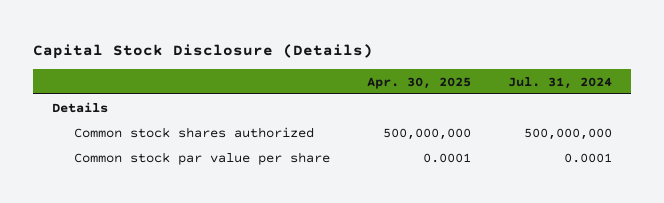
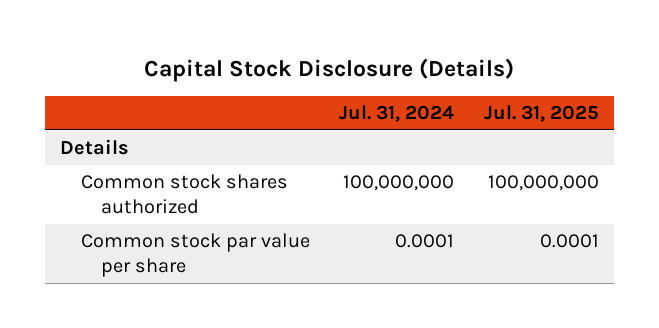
[366,76,471,89] Apr. 30, 2025 -> none
none -> [483,104,599,122] Jul. 31, 2025
[524,127,613,140] 500,000,000 -> [343,175,455,192] 100,000,000

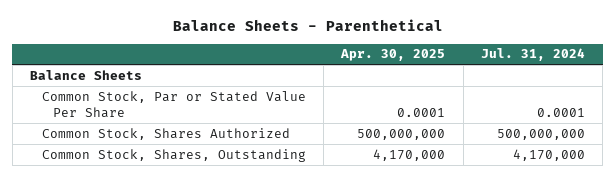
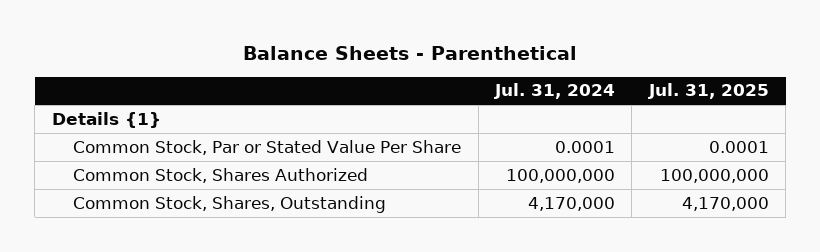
[340,49,446,62] Apr. 30, 2025 -> none
none -> [647,83,769,100] Jul. 31, 2025
[30,69,143,80] Balance Sheets -> [51,111,161,128] Details {1}
[496,128,585,140] 500,000,000 -> [506,168,616,183] 100,000,000

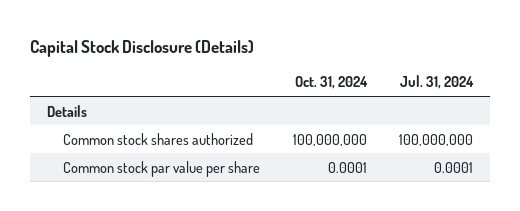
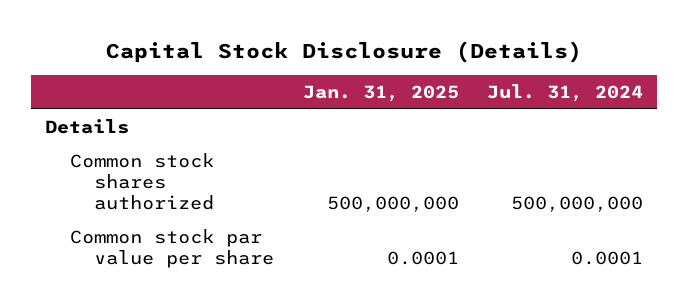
[294,76,368,90] Oct. 31, 2024 -> none
none -> [302,85,459,103] Jan. 31, 2025
[399,133,474,146] 100,000,000 -> [510,195,643,212] 500,000,000

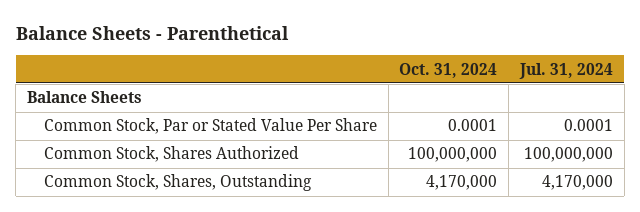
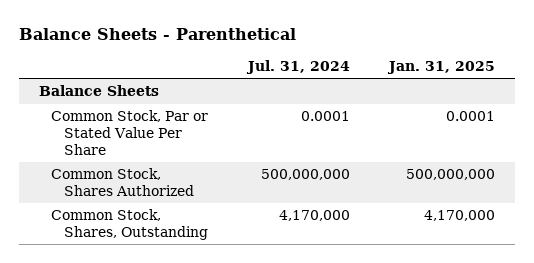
[399,62,498,78] Oct. 31, 2024 -> none
none -> [386,60,495,74] Jan. 31, 2025
[523,147,613,163] 100,000,000 -> [260,169,350,181] 500,000,000

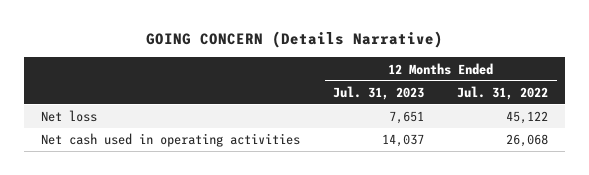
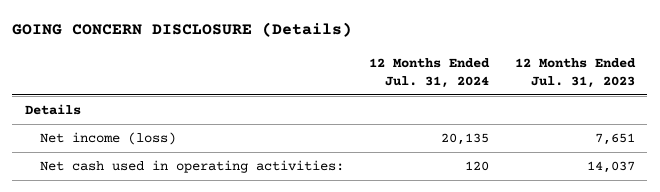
[145,31,443,49] GOING CONCERN (Details Narrative) -> [12,22,353,38] GOING CONCERN DISCLOSURE (Details)
[457,85,549,100] Jul. 31, 2022 -> none
none -> [369,57,491,88] 12 Months Ended Jul. 31, 2024
none -> [25,104,82,116] Details
[40,110,97,123] Net loss -> [39,132,176,146] Net income (loss)
[40,133,300,148] Net cash used in operating activities -> [39,160,344,174] Net cash used in operating activities:

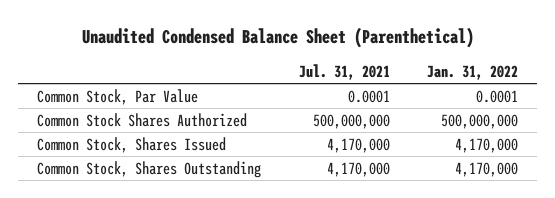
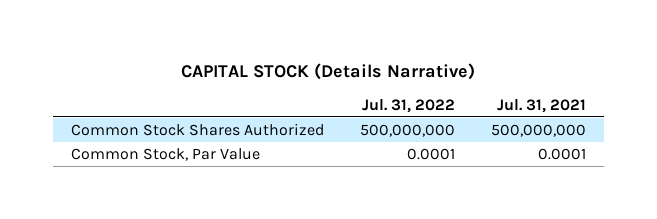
[81,26,474,48] Unaudited Condensed Balance Sheet (Parenthetical) -> [181,63,476,81] CAPITAL STOCK (Details Narrative)
[427,64,519,80] Jan. 31, 2022 -> none
none -> [361,98,455,113] Jul. 31, 2022
[36,136,226,153] Common Stock, Shares Issued -> none
[36,160,261,178] Common Stock, Shares Outstanding -> none
[36,88,198,105] Common Stock, Par Value -> [70,147,260,161] Common Stock, Par Value

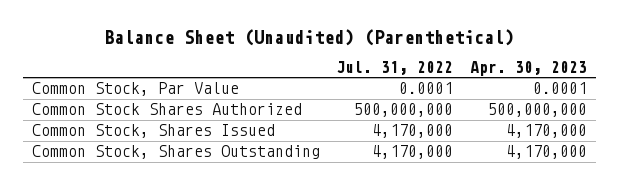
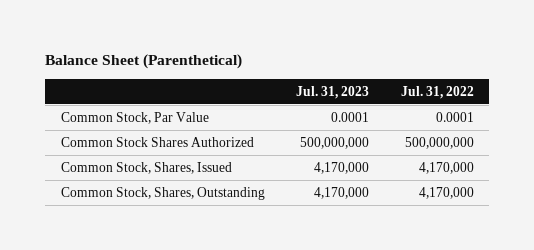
[104,28,515,46] Balance Sheet (Unaudited) (Parenthetical) -> [44,54,242,70] Balance Sheet (Parenthetical)
[470,60,588,76] Apr. 30, 2023 -> none
none -> [296,85,370,99] Jul. 31, 2023
[31,124,275,139] Common Stock, Shares Issued -> [60,161,232,174] Common Stock, Shares, Issued
[31,145,320,160] Common Stock, Shares Outstanding -> [60,186,265,200] Common Stock, Shares, Outstanding

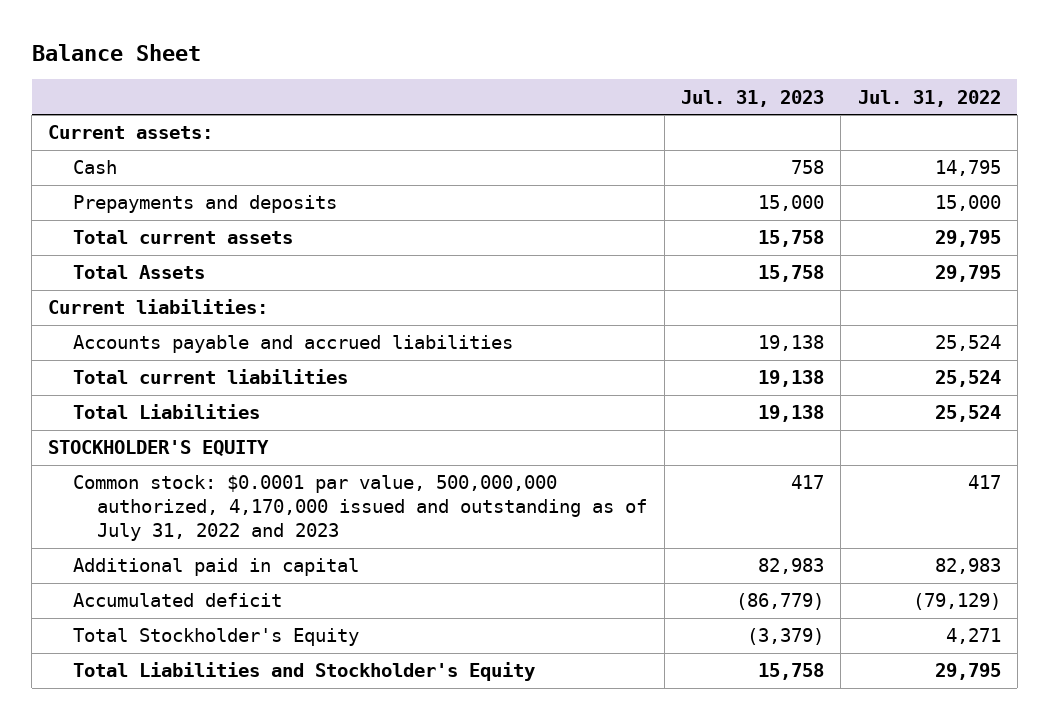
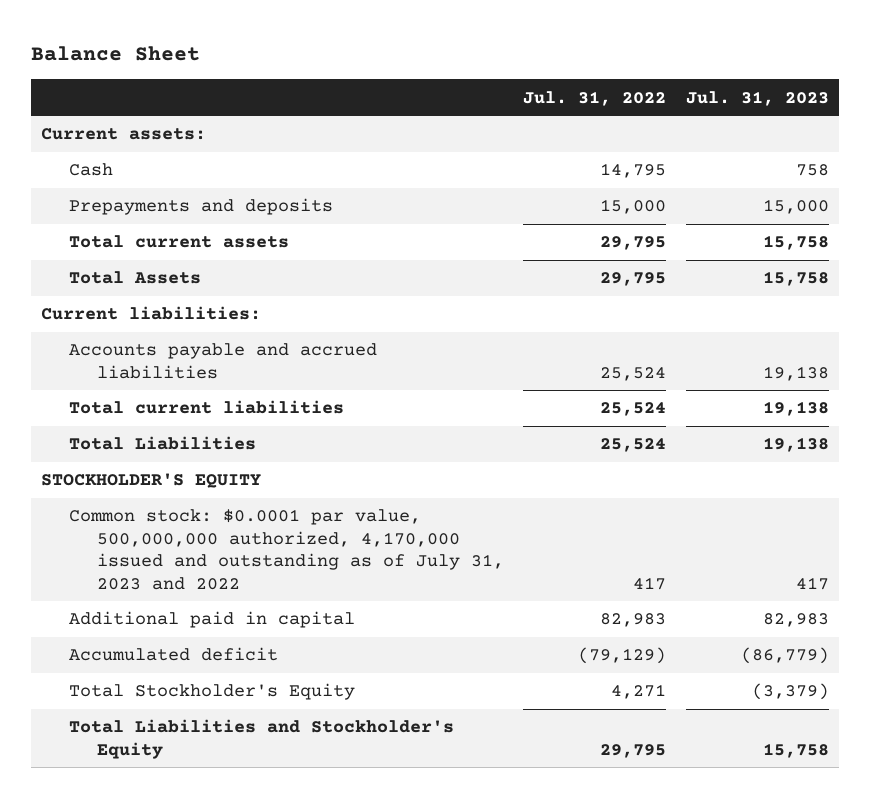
[72,475,648,541] Common stock: $0.0001 par value, 500,000,000 authorized, 4,170,000 issued and outstanding as of July 31, 2022 and 2023 -> [68,509,504,590] Common stock: $0.0001 par value, 500,000,000 authorized, 4,170,000 issued and outstanding as of July 31, 2023 and 2022

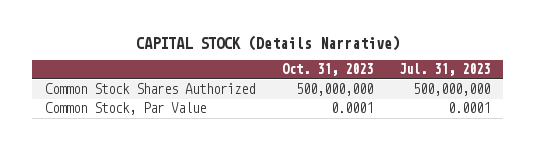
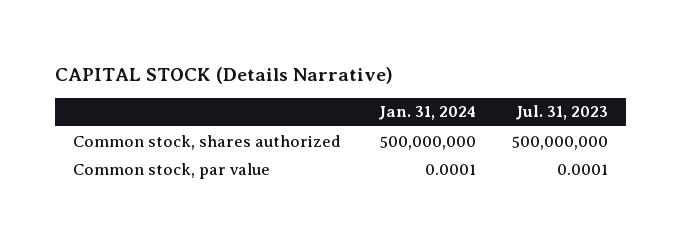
[281,63,373,77] Oct. 31, 2023 -> none
none -> [377,106,476,121] Jan. 31, 2024
[45,83,256,95] Common Stock Shares Authorized -> [73,134,342,150] Common stock, shares authorized
[45,102,207,116] Common Stock, Par Value -> [73,162,271,179] Common stock, par value

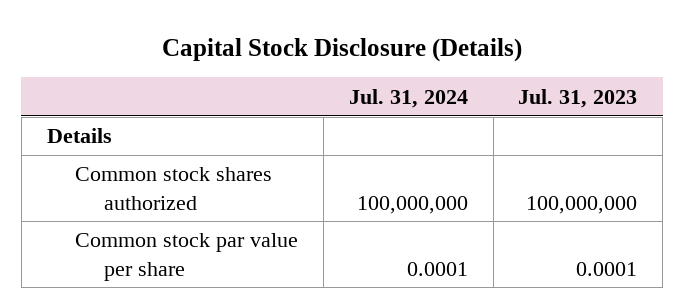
[55,67,394,85] CAPITAL STOCK (Details Narrative) -> [162,37,523,62] Capital Stock Disclosure (Details)
[377,106,476,121] Jan. 31, 2024 -> none
none -> [348,88,468,108] Jul. 31, 2024
none -> [46,128,112,144] Details
[73,134,342,150] Common stock, shares authorized -> [75,167,273,210] Common stock shares authorized
[512,135,609,150] 500,000,000 -> [526,195,638,214] 100,000,000
[73,162,271,179] Common stock, par value -> [75,233,299,281] Common stock par value per share

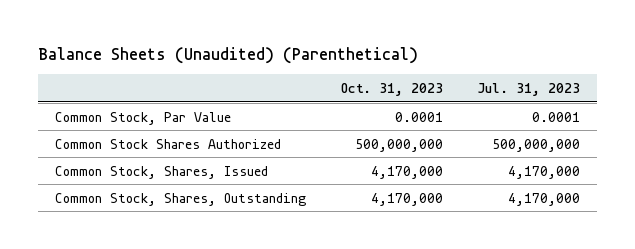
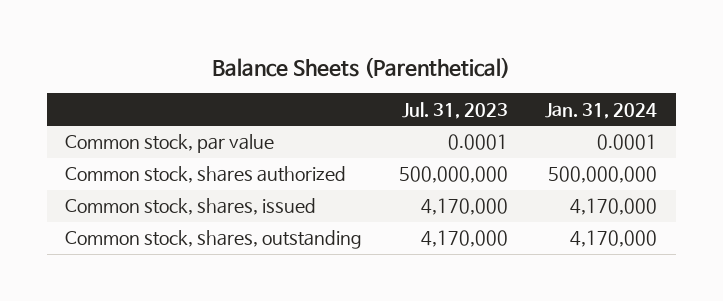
[38,47,419,65] Balance Sheets (Unaudited) (Parenthetical) -> [212,57,511,79] Balance Sheets (Parenthetical)
[340,83,443,97] Oct. 31, 2023 -> none
none -> [545,102,658,119] Jan. 31, 2024
[55,111,232,125] Common Stock, Par Value -> [65,134,275,154] Common stock, par value
[55,138,282,149] Common Stock Shares Authorized -> [65,166,347,184] Common stock, shares authorized
[55,165,269,179] Common Stock, Shares, Issued -> [65,198,317,216] Common stock, shares, issued
[55,192,307,206] Common Stock, Shares, Outstanding -> [65,230,363,250] Common stock, shares, outstanding

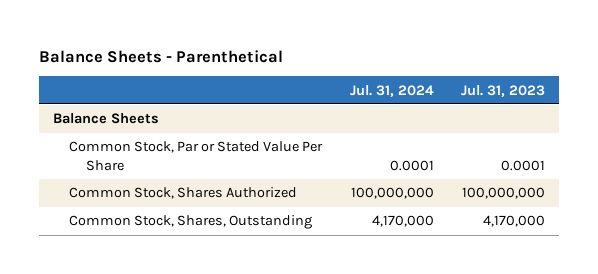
[212,57,511,79] Balance Sheets (Parenthetical) -> [39,49,284,63] Balance Sheets - Parenthetical
[545,102,658,119] Jan. 31, 2024 -> none
none -> [349,84,434,97] Jul. 31, 2024
[65,198,317,216] Common stock, shares, issued -> none
none -> [53,113,160,125] Balance Sheets
[65,134,275,154] Common stock, par value -> [69,141,324,171] Common Stock, Par or Stated Value Per Share
[65,166,347,184] Common stock, shares authorized -> [69,187,298,200] Common Stock, Shares Authorized
[399,166,509,184] 500,000,000 -> [462,187,546,200] 100,000,000
[65,230,363,250] Common stock, shares, outstanding -> [69,215,313,230] Common Stock, Shares, Outstanding

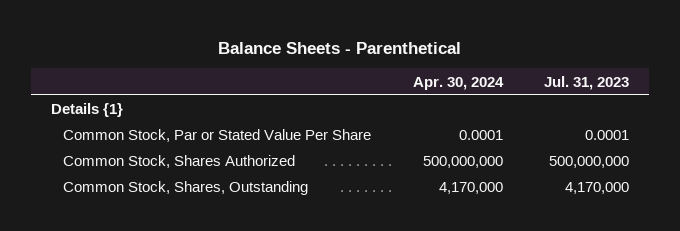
[349,84,434,97] Jul. 31, 2024 -> none
none -> [412,76,504,90] Apr. 30, 2024
[53,113,160,125] Balance Sheets -> [51,103,124,118] Details {1}
[462,187,546,200] 100,000,000 -> [548,156,629,169] 500,000,000

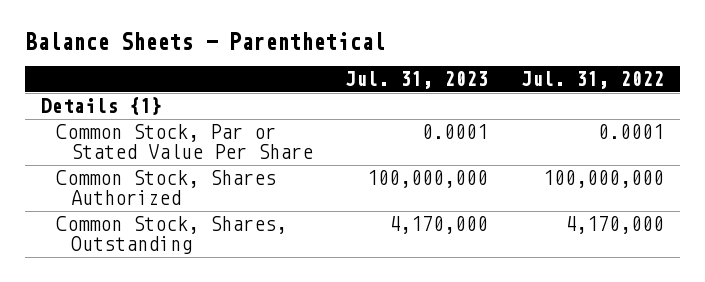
[412,76,504,90] Apr. 30, 2024 -> none
none -> [520,71,664,90] Jul. 31, 2022
[548,156,629,169] 500,000,000 -> [367,170,489,189] 100,000,000

